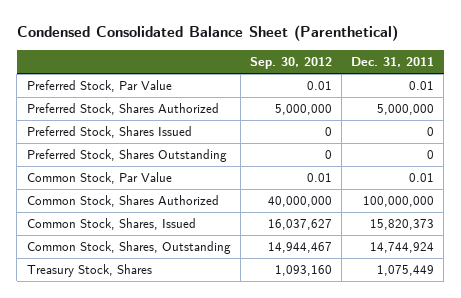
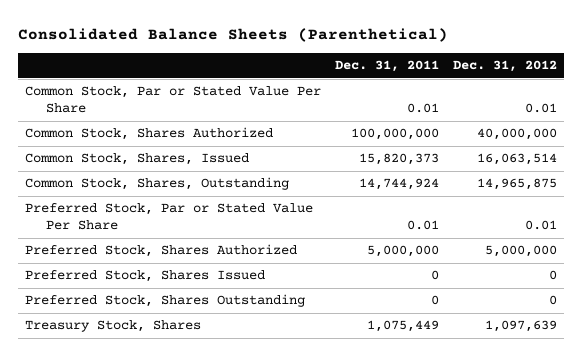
[16,24,398,41] Condensed Consolidated Balance Sheet (Parenthetical) -> [17,28,448,43] Consolidated Balance Sheets (Parenthetical)
[249,56,332,69] Sep. 30, 2012 -> none
none -> [452,60,557,73] Dec. 31, 2012
[26,80,172,93] Preferred Stock, Par Value -> none
[26,172,172,185] Common Stock, Par Value -> [24,86,321,114] Common Stock, Par or Stated Value Per Share
none -> [24,203,313,231] Preferred Stock, Par or Stated Value Per Share
[26,103,219,116] Preferred Stock, Shares Authorized -> [24,244,297,258] Preferred Stock, Shares Authorized
[26,126,192,139] Preferred Stock, Shares Issued -> [24,270,265,283] Preferred Stock, Shares Issued
[26,149,227,163] Preferred Stock, Shares Outstanding -> [24,294,305,308] Preferred Stock, Shares Outstanding

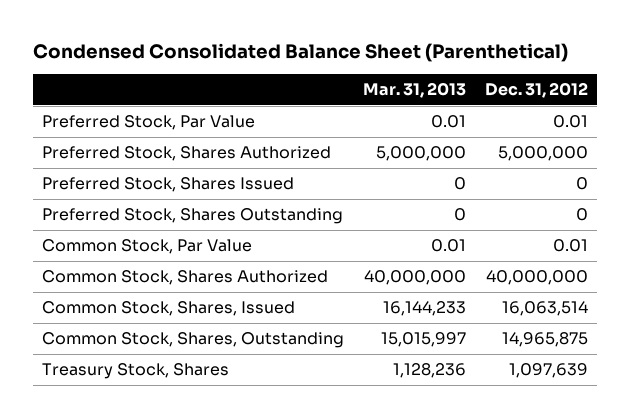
[17,28,448,43] Consolidated Balance Sheets (Parenthetical) -> [32,42,568,62] Condensed Consolidated Balance Sheet (Parenthetical)
[334,60,439,73] Dec. 31, 2011 -> none
none -> [363,82,467,99] Mar. 31, 2013
[24,86,321,114] Common Stock, Par or Stated Value Per Share -> none
[24,203,313,231] Preferred Stock, Par or Stated Value Per Share -> [42,115,256,131] Preferred Stock, Par Value
none -> [42,239,253,255] Common Stock, Par Value
[24,127,273,141] Common Stock, Shares Authorized -> [42,270,329,286] Common Stock, Shares Authorized
[24,153,249,166] Common Stock, Shares, Issued -> [42,301,296,317] Common Stock, Shares, Issued
[24,177,289,191] Common Stock, Shares, Outstanding -> [42,332,345,349] Common Stock, Shares, Outstanding

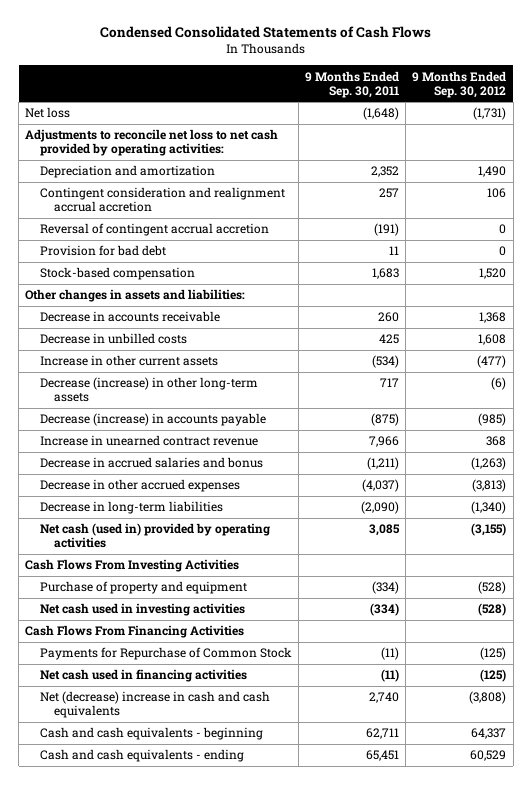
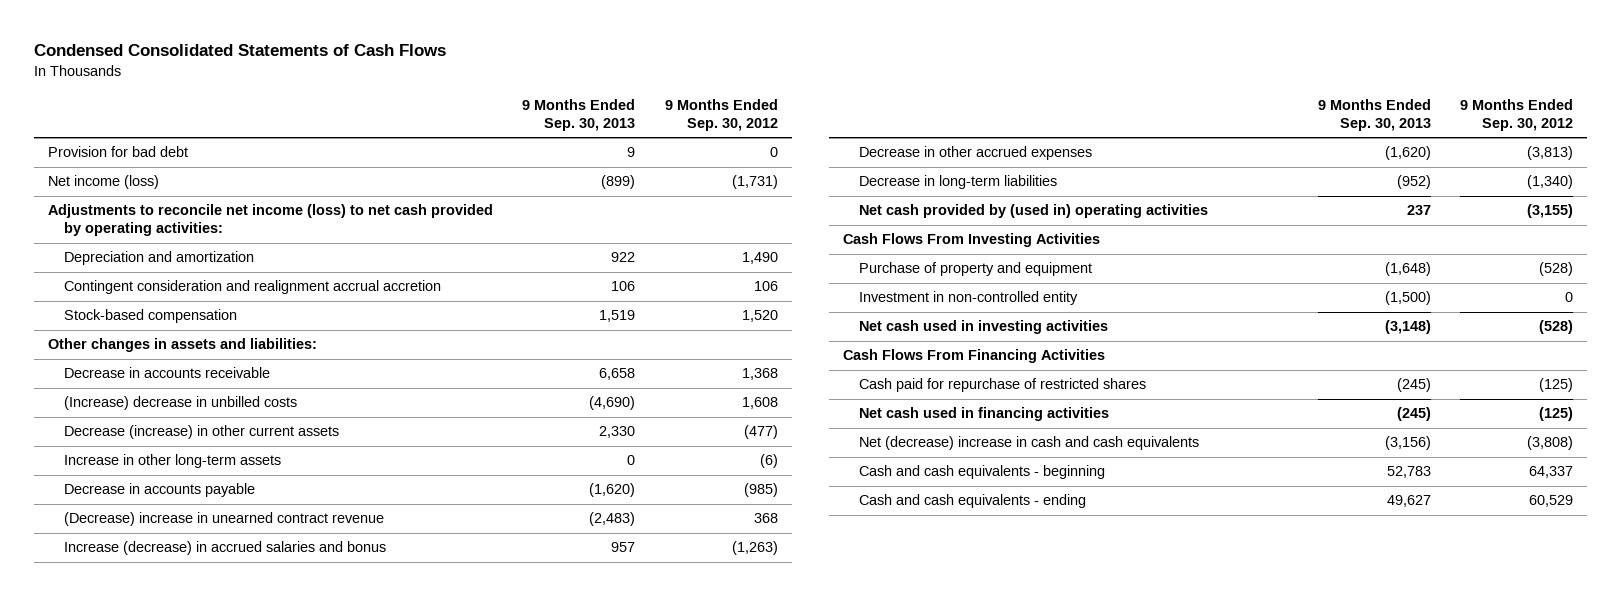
[305,70,400,98] 9 Months Ended Sep. 30, 2011 -> none
none -> [522,99,636,131] 9 Months Ended Sep. 30, 2013
[39,245,166,257] Provision for bad debt -> [48,146,189,158] Provision for bad debt
[25,107,71,119] Net loss -> [48,175,160,190] Net income (loss)
[25,129,279,157] Adjustments to reconcile net loss to net cash provided by operating activities: -> [48,204,494,237] Adjustments to reconcile net income (loss) to net cash provided by operating activities:
[39,223,269,237] Reversal of contingent accrual accretion -> none
[39,333,187,345] Decrease in unbilled costs -> [64,396,298,411] (Increase) decrease in unbilled costs
[39,355,218,367] Increase in other current assets -> [64,425,340,440] Decrease (increase) in other current assets
[39,377,258,403] Decrease (increase) in other long-term assets -> [64,454,282,469] Increase in other long-term assets
[39,413,266,427] Decrease (increase) in accounts payable -> [64,483,256,498] Decrease in accounts payable
[39,435,258,447] Increase in unearned contract revenue -> [64,512,385,527] (Decrease) increase in unearned contract revenue
[39,457,263,469] Decrease in accrued salaries and bonus -> [64,541,387,556] Increase (decrease) in accrued salaries and bonus
[39,523,270,549] Net cash (used in) provided by operating activities -> [859,204,1209,219] Net cash provided by (used in) operating activities
none -> [859,291,1079,306] Investment in non-controlled entity
[39,647,292,661] Payments for Repurchase of Common Stock -> [859,378,1147,393] Cash paid for repurchase of restricted shares

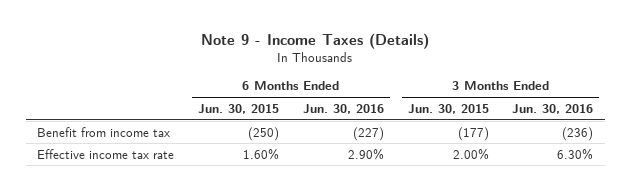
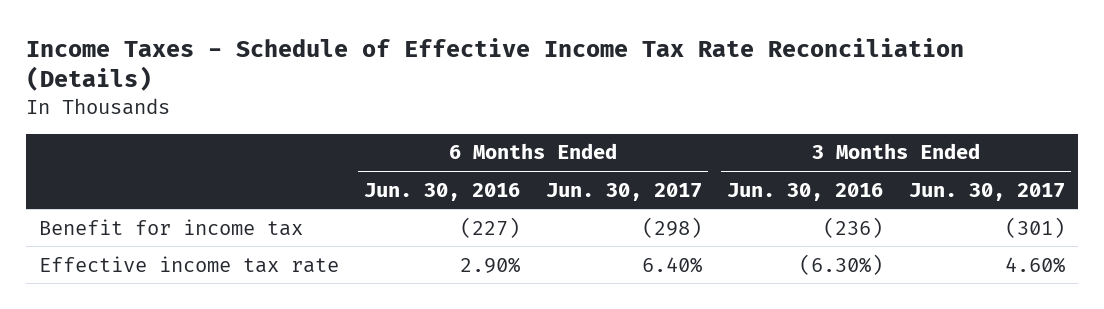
[201,33,430,50] Note 9 - Income Taxes (Details) -> [25,37,964,92] Income Taxes - Schedule of Effective Income Tax Rate Reconciliation (Details)
[198,103,280,114] Jun. 30, 2015 -> none
[407,103,489,114] Jun. 30, 2015 -> none
none -> [545,182,702,201] Jun. 30, 2017
none -> [908,182,1065,201] Jun. 30, 2017
[37,126,171,137] Benefit from income tax -> [38,218,303,236] Benefit for income tax
[557,147,594,160] 6.30% -> [799,253,884,275] (6.30%)

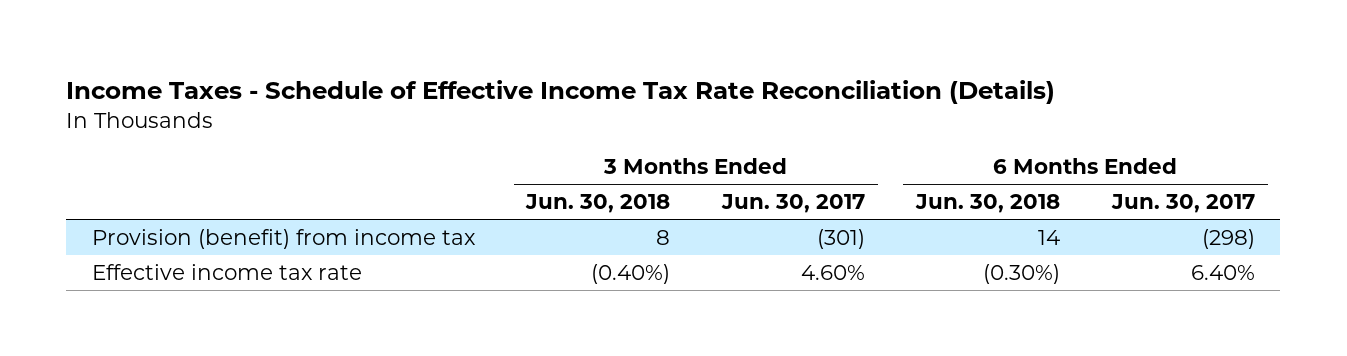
[364,182,521,201] Jun. 30, 2016 -> none
[727,182,884,201] Jun. 30, 2016 -> none
none -> [525,194,671,214] Jun. 30, 2018
none -> [915,194,1061,214] Jun. 30, 2018
[38,218,303,236] Benefit for income tax -> [91,228,476,249] Provision (benefit) from income tax

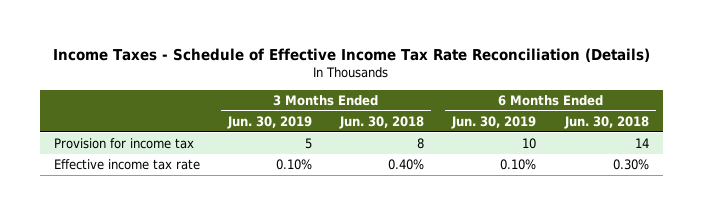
[720,194,865,214] Jun. 30, 2017 -> none
[1110,194,1255,214] Jun. 30, 2017 -> none
none -> [227,115,313,129] Jun. 30, 2019
none -> [451,115,537,129] Jun. 30, 2019
[91,228,476,249] Provision (benefit) from income tax -> [53,138,194,150] Provision for income tax
[591,263,671,284] (0.40%) -> [388,159,425,171] 0.40%
[983,263,1061,284] (0.30%) -> [612,159,649,171] 0.30%

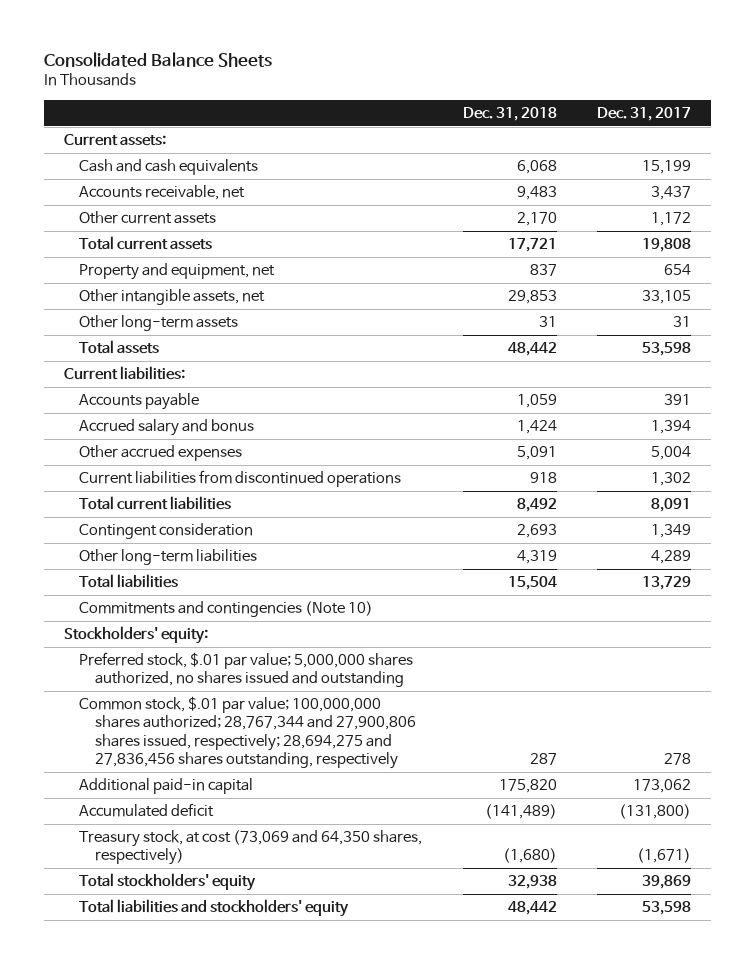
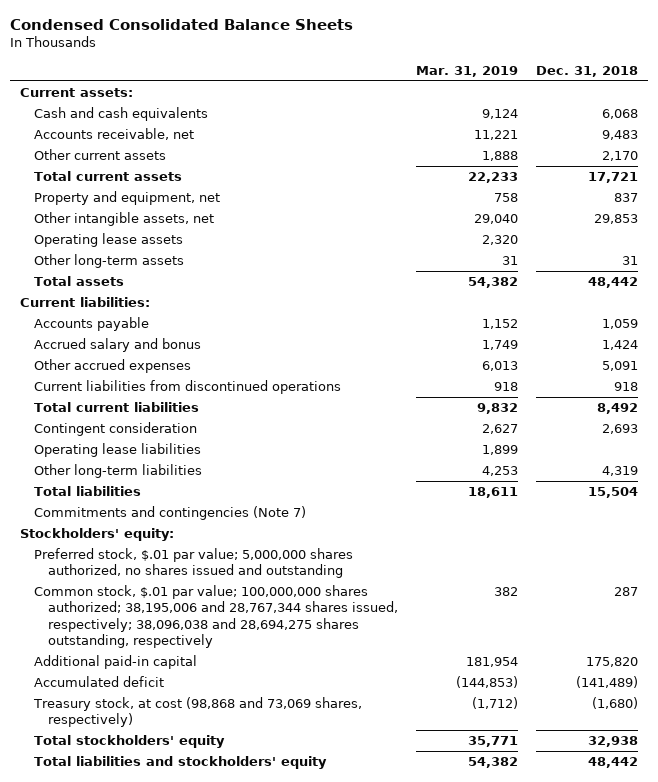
[43,51,272,67] Consolidated Balance Sheets -> [10,19,354,31] Condensed Consolidated Balance Sheets
[596,106,691,121] Dec. 31, 2017 -> none
none -> [416,66,519,78] Mar. 31, 2019
none -> [33,233,183,248] Operating lease assets
none -> [33,443,201,458] Operating lease liabilities
[79,601,374,618] Commitments and contingencies (Note 10) -> [33,506,306,521] Commitments and contingencies (Note 7)
[79,696,416,770] Common stock, $.01 par value; 100,000,000 shares authorized; 28,767,344 and 27,900,806 shares issued, respectively; 28,694,275 and 27,836,456 shares outstanding, respectively -> [33,585,398,649] Common stock, $.01 par value; 100,000,000 shares authorized; 38,195,006 and 28,767,344 shares issued, respectively; 38,096,038 and 28,694,275 shares outstanding, respectively
[79,830,423,866] Treasury stock, at cost (73,069 and 64,350 shares, respectively) -> [32,697,362,728] Treasury stock, at cost (98,868 and 73,069 shares, respectively)

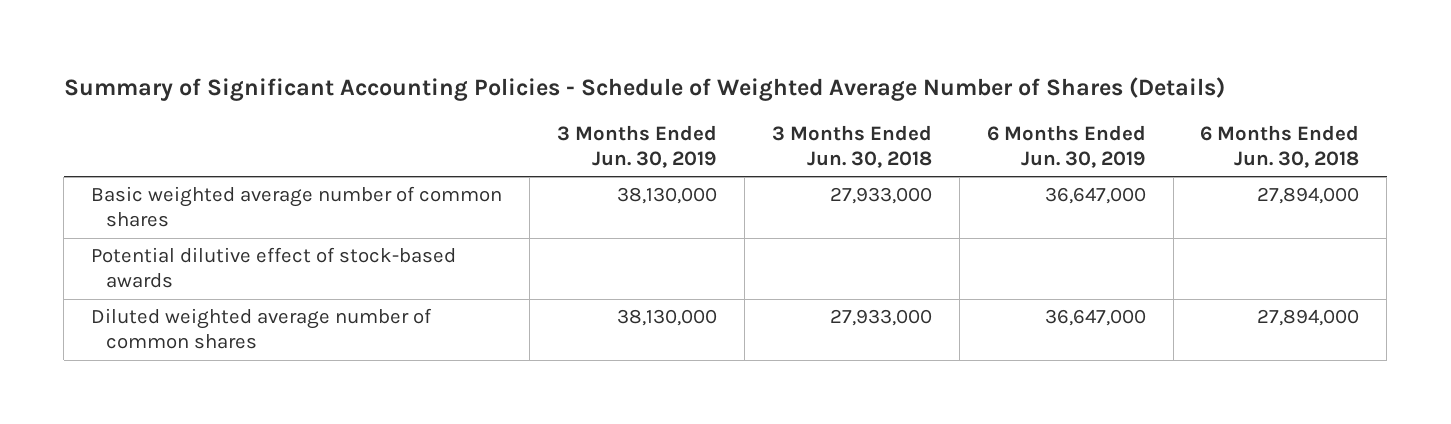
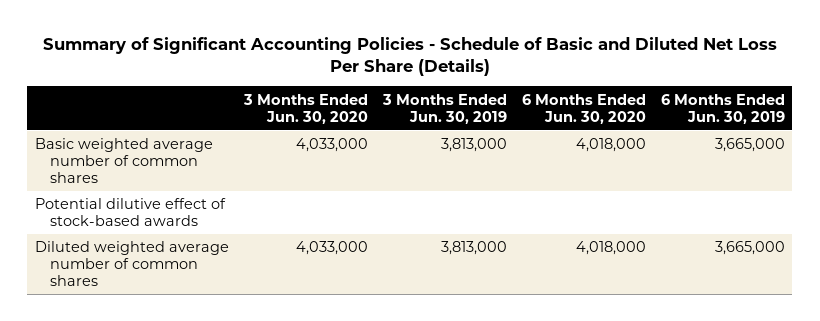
[63,77,1225,102] Summary of Significant Accounting Policies - Schedule of Weighted Average Number of Shares (Details) -> [42,36,777,77] Summary of Significant Accounting Policies - Schedule of Basic and Diluted Net Loss Per Share (Details)
[771,124,932,168] 3 Months Ended Jun. 30, 2018 -> none
[1200,124,1360,168] 6 Months Ended Jun. 30, 2018 -> none
none -> [242,93,368,124] 3 Months Ended Jun. 30, 2020
none -> [521,93,646,124] 6 Months Ended Jun. 30, 2020
[616,187,717,205] 38,130,000 -> [440,138,507,153] 3,813,000
[1044,187,1146,205] 36,647,000 -> [714,138,785,153] 3,665,000
[616,309,717,327] 38,130,000 -> [440,241,507,256] 3,813,000
[1044,309,1146,327] 36,647,000 -> [714,241,785,256] 3,665,000

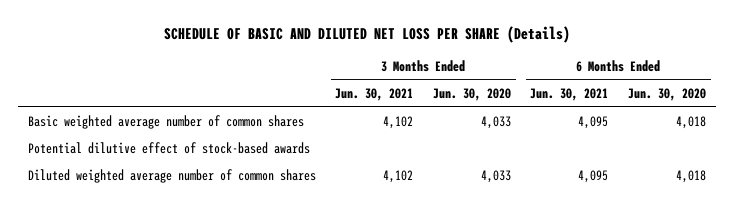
[42,36,777,77] Summary of Significant Accounting Policies - Schedule of Basic and Diluted Net Loss Per Share (Details) -> [163,26,570,44] SCHEDULE OF BASIC AND DILUTED NET LOSS PER SHARE (Details)
[381,93,507,124] 3 Months Ended Jun. 30, 2019 -> none
[660,93,785,124] 6 Months Ended Jun. 30, 2019 -> none
none -> [335,87,414,101] Jun. 30, 2021
none -> [530,87,609,101] Jun. 30, 2021
[295,138,368,153] 4,033,000 -> [480,116,511,130] 4,033
[575,138,646,153] 4,018,000 -> [675,116,706,130] 4,018
[295,241,368,256] 4,033,000 -> [480,170,511,184] 4,033
[575,241,646,256] 4,018,000 -> [675,170,706,184] 4,018

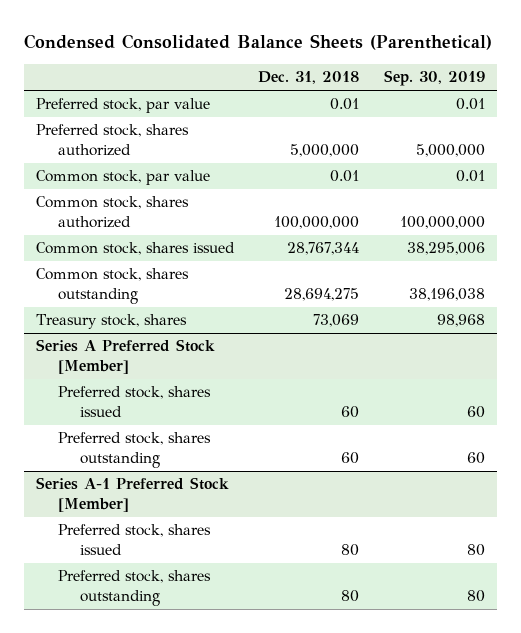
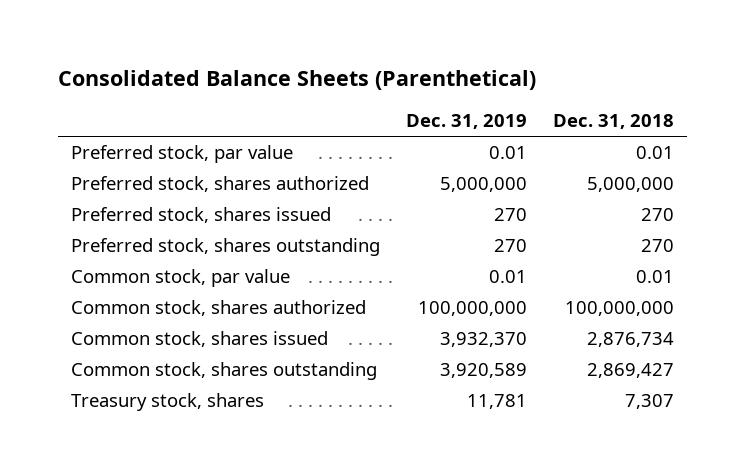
[24,34,493,51] Condensed Consolidated Balance Sheets (Parenthetical) -> [57,70,536,91] Consolidated Balance Sheets (Parenthetical)
[383,70,485,87] Sep. 30, 2019 -> none
none -> [406,114,528,130] Dec. 31, 2019
none -> [70,207,331,224] Preferred stock, shares issued
none -> [70,238,380,257] Preferred stock, shares outstanding
[36,339,216,374] Series A Preferred Stock [Member] -> none
[58,386,212,417] Preferred stock, shares issued -> none
[58,432,212,468] Preferred stock, shares outstanding -> none
[36,477,230,512] Series A-1 Preferred Stock [Member] -> none
[58,524,212,555] Preferred stock, shares issued -> none
[58,570,212,606] Preferred stock, shares outstanding -> none
[287,242,360,256] 28,767,344 -> [587,332,675,348] 2,876,734
[284,287,360,301] 28,694,275 -> [587,363,675,379] 2,869,427
[313,314,360,328] 73,069 -> [625,394,675,410] 7,307

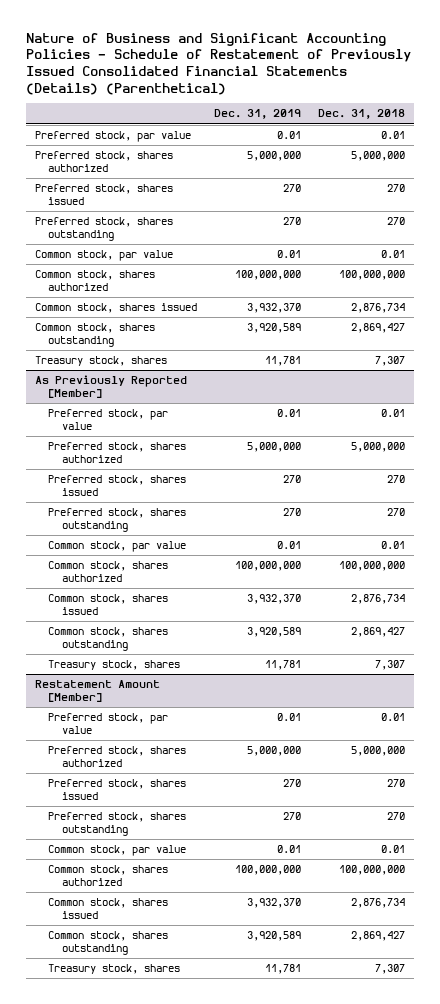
[57,70,536,91] Consolidated Balance Sheets (Parenthetical) -> [25,32,411,95] Nature of Business and Significant Accounting Policies - Schedule of Restatement of Previously Issued Consolidated Financial Statements (Details) (Parenthetical)
none -> [34,375,187,398] As Previously Reported [Member]
none -> [48,409,169,430] Preferred stock, par value
none -> [48,442,187,463] Preferred stock, shares authorized
none -> [48,475,187,496] Preferred stock, shares issued
none -> [48,508,187,532] Preferred stock, shares outstanding
none -> [48,541,187,553] Common stock, par value
none -> [48,561,169,582] Common stock, shares authorized
none -> [48,594,169,615] Common stock, shares issued
none -> [48,627,169,651] Common stock, shares outstanding
none -> [48,660,181,671] Treasury stock, shares
none -> [34,680,160,702] Restatement Amount [Member]
none -> [48,713,169,734] Preferred stock, par value
none -> [48,746,187,767] Preferred stock, shares authorized
none -> [48,779,187,800] Preferred stock, shares issued
none -> [48,812,187,836] Preferred stock, shares outstanding
none -> [48,845,187,857] Common stock, par value
none -> [48,865,169,886] Common stock, shares authorized
none -> [48,898,169,919] Common stock, shares issued
none -> [48,931,169,955] Common stock, shares outstanding
none -> [48,964,181,975] Treasury stock, shares

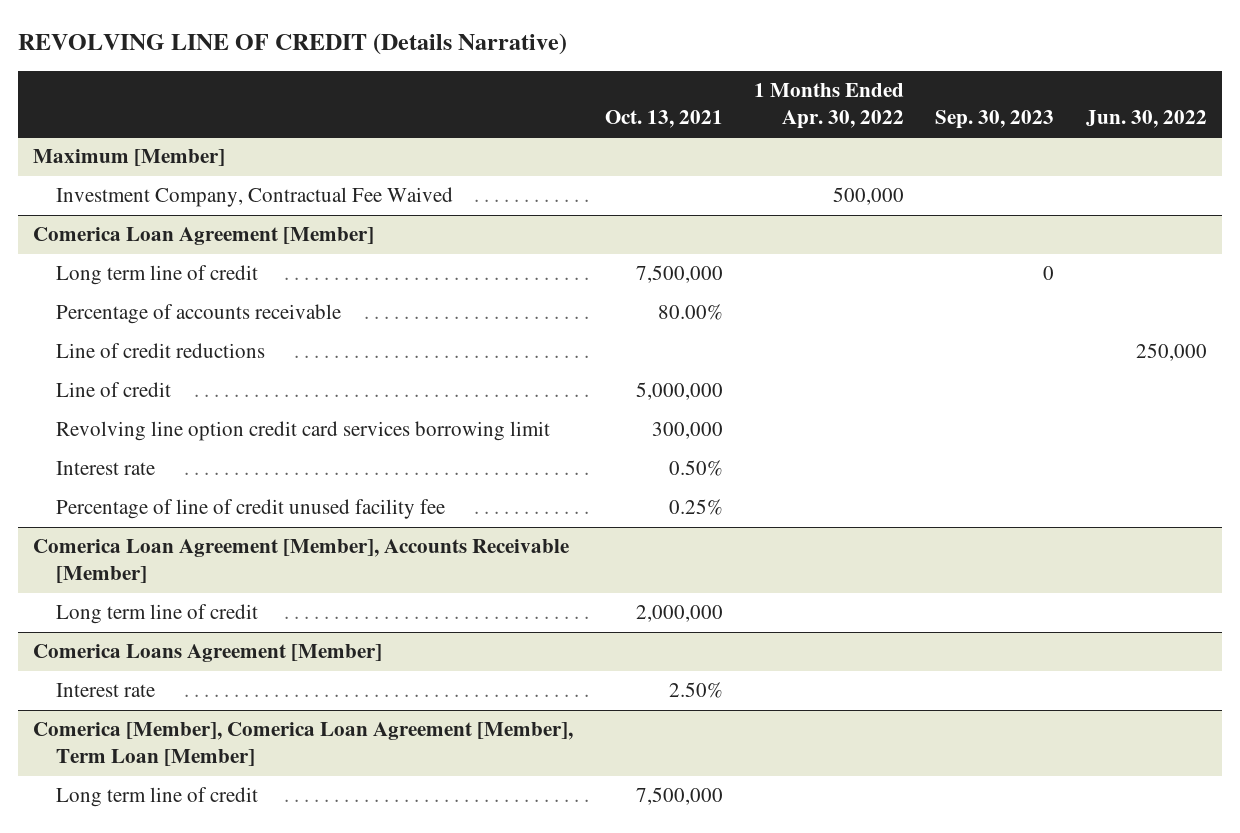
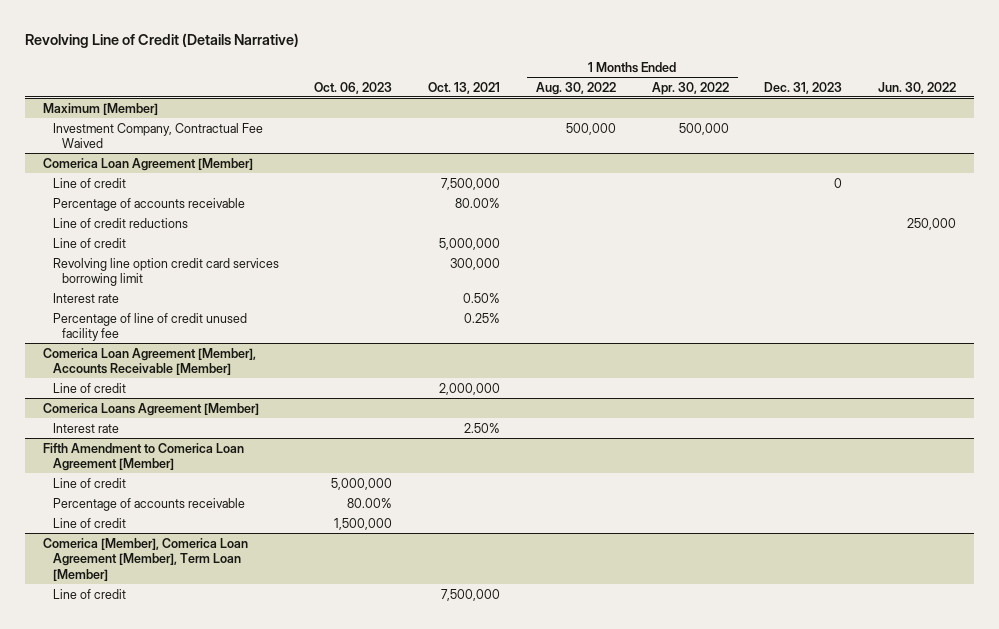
[17,33,567,56] REVOLVING LINE OF CREDIT (Details Narrative) -> [24,32,299,48] Revolving Line of Credit (Details Narrative)
[935,109,1055,129] Sep. 30, 2023 -> none
none -> [314,81,393,94] Oct. 06, 2023
none -> [535,81,616,95] Aug. 30, 2022
none -> [764,81,843,94] Dec. 31, 2023
[55,265,258,286] Long term line of credit -> [52,177,126,188] Line of credit
[55,604,258,625] Long term line of credit -> [52,382,126,393] Line of credit
none -> [42,442,244,472] Fifth Amendment to Comerica Loan Agreement [Member]
none -> [52,477,126,488] Line of credit
none -> [52,497,245,511] Percentage of accounts receivable
none -> [52,517,126,528] Line of credit
[55,787,258,808] Long term line of credit -> [52,588,126,599] Line of credit

